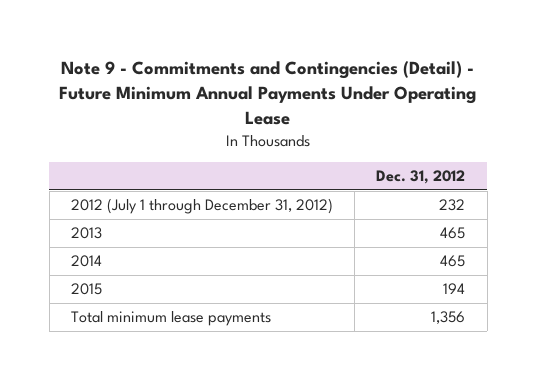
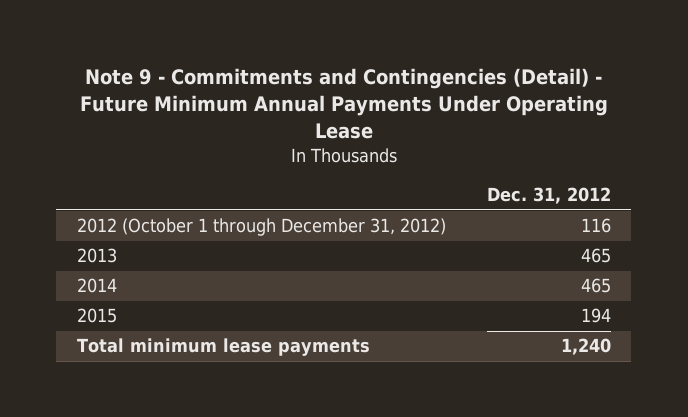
[71,198,334,215] 2012 (July 1 through December 31, 2012) -> [76,218,446,237] 2012 (October 1 through December 31, 2012)
[439,199,466,212] 232 -> [580,218,611,234] 116
[431,311,466,325] 1,356 -> [560,338,611,356] 1,240

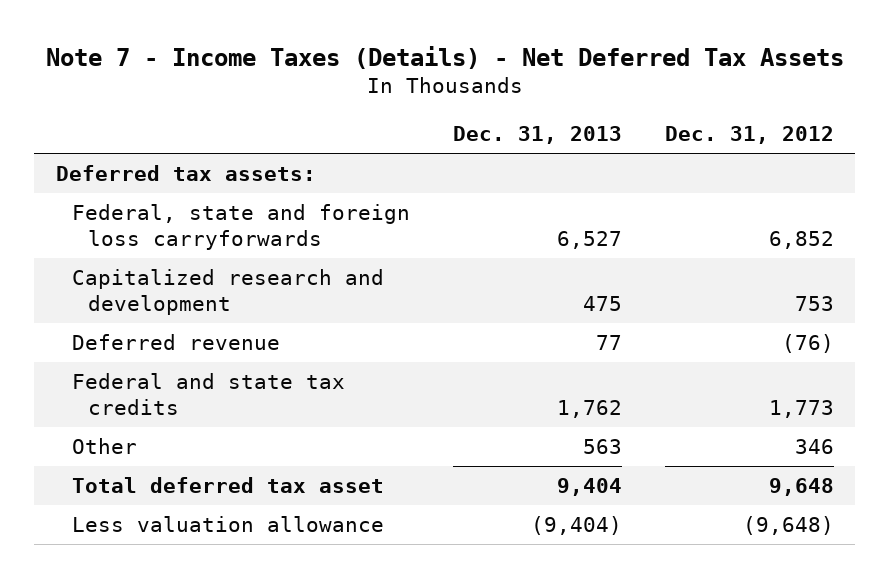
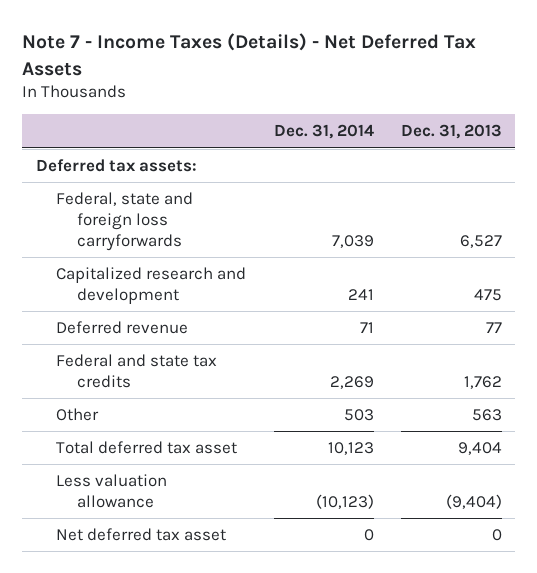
[664,126,834,145] Dec. 31, 2012 -> none
none -> [273,124,374,140] Dec. 31, 2014
none -> [56,528,227,542] Net deferred tax asset

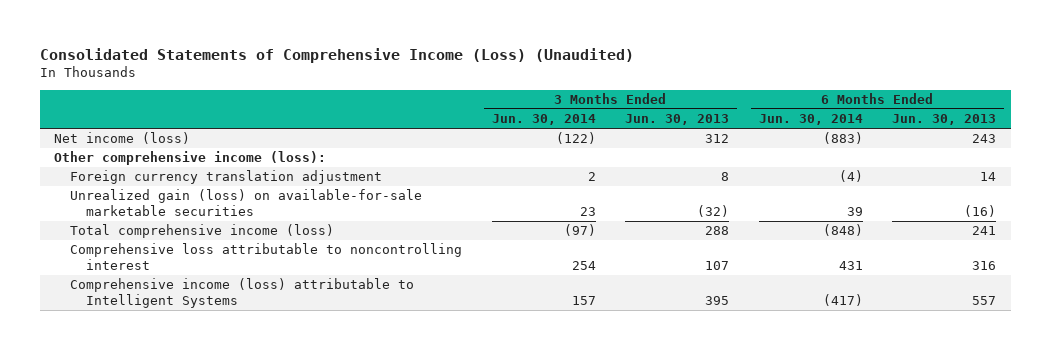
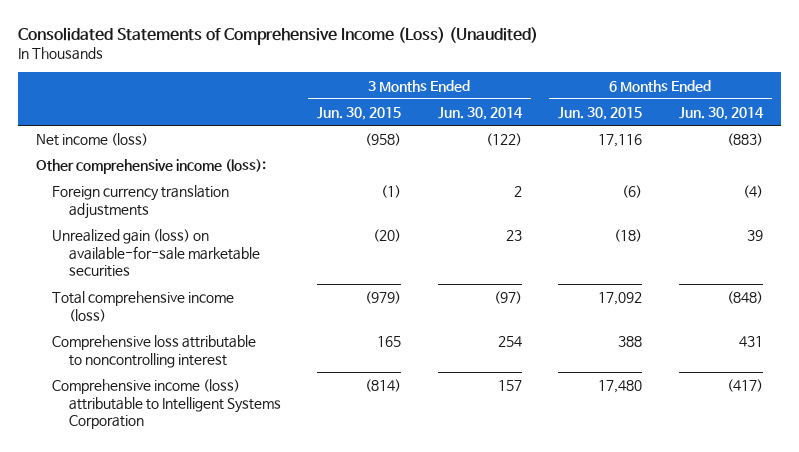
[625,114,730,126] Jun. 30, 2013 -> none
[892,114,997,126] Jun. 30, 2013 -> none
none -> [317,107,402,121] Jun. 30, 2015
none -> [558,107,643,121] Jun. 30, 2015
[70,170,383,185] Foreign currency translation adjustment -> [52,185,230,219] Foreign currency translation adjustments
[70,278,415,308] Comprehensive income (loss) attributable to Intelligent Systems -> [52,379,281,430] Comprehensive income (loss) attributable to Intelligent Systems Corporation

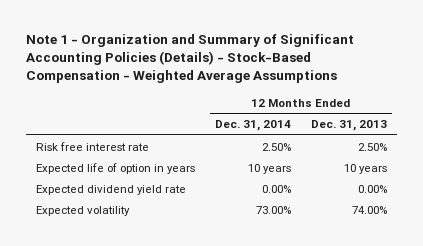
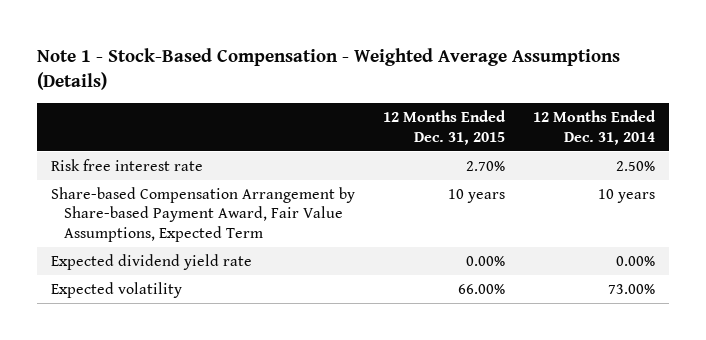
[25,34,354,84] Note 1 - Organization and Summary of Significant Accounting Policies (Details) - Stock-Based Compensation - Weighted Average Assumptions -> [36,48,620,91] Note 1 - Stock-Based Compensation - Weighted Average Assumptions (Details)
[310,119,387,131] Dec. 31, 2013 -> none
none -> [382,110,506,145] 12 Months Ended Dec. 31, 2015
[35,162,195,174] Expected life of option in years -> [50,186,355,242] Share-based Compensation Arrangement by Share-based Payment Award, Fair Value Assumptions, Expected Term

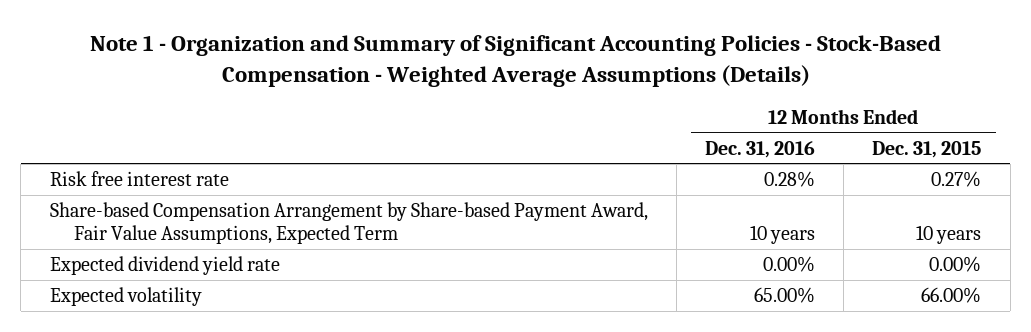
[36,48,620,91] Note 1 - Stock-Based Compensation - Weighted Average Assumptions (Details) -> [89,35,941,87] Note 1 - Organization and Summary of Significant Accounting Policies - Stock-Based Compensation - Weighted Average Assumptions (Details)
[532,110,656,145] 12 Months Ended Dec. 31, 2014 -> none
none -> [705,140,816,158] Dec. 31, 2016
[465,160,505,171] 2.70% -> [931,171,982,188] 0.27%

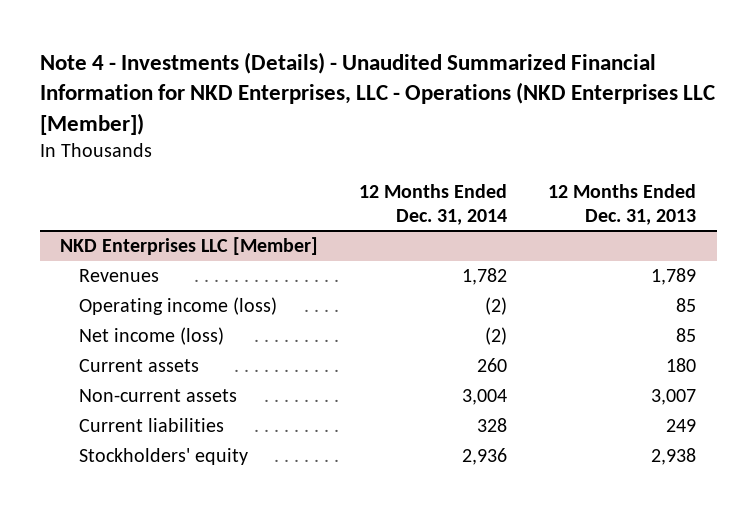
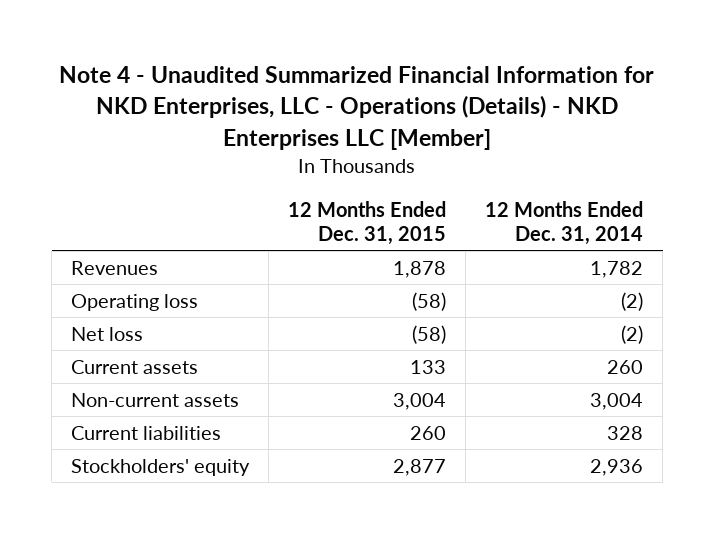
[39,52,715,135] Note 4 - Investments (Details) - Unaudited Summarized Financial Information for NKD Enterprises, LLC - Operations (NKD Enterprises LLC [Member]) -> [59,66,655,150] Note 4 - Unaudited Summarized Financial Information for NKD Enterprises, LLC - Operations (Details) - NKD Enterprises LLC [Member]
[548,183,697,225] 12 Months Ended Dec. 31, 2013 -> none
none -> [288,200,447,246] 12 Months Ended Dec. 31, 2015
[60,237,319,256] NKD Enterprises LLC [Member] -> none
[78,297,277,316] Operating income (loss) -> [71,293,199,311] Operating loss
[78,327,224,346] Net income (loss) -> [71,326,144,341] Net loss

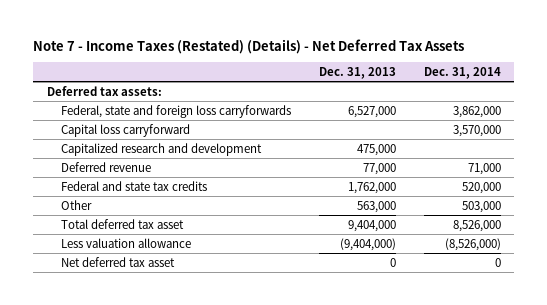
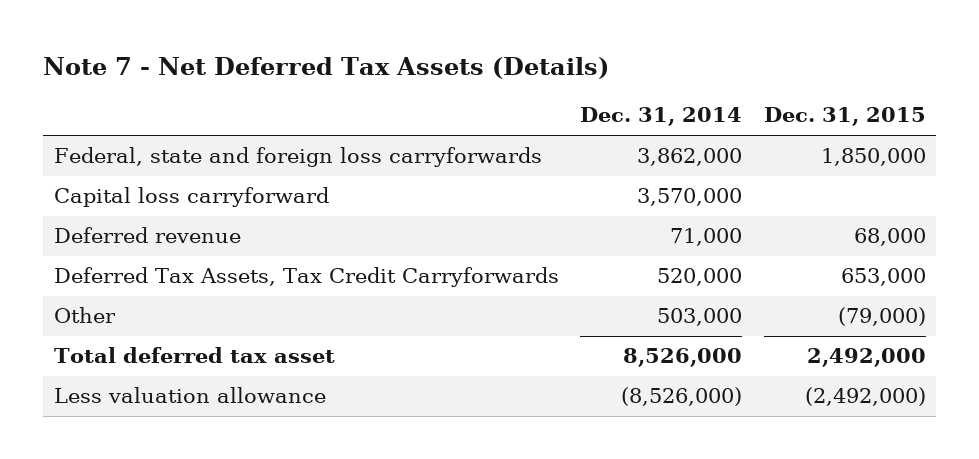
[32,38,464,54] Note 7 - Income Taxes (Restated) (Details) - Net Deferred Tax Assets -> [42,56,609,79] Note 7 - Net Deferred Tax Assets (Details)
[318,66,396,79] Dec. 31, 2013 -> none
none -> [763,107,926,127] Dec. 31, 2015
[46,85,162,96] Deferred tax assets: -> none
[61,142,263,156] Capitalized research and development -> none
[61,180,208,191] Federal and state tax credits -> [53,267,559,288] Deferred Tax Assets, Tax Credit Carryforwards
[61,256,176,267] Net deferred tax asset -> none

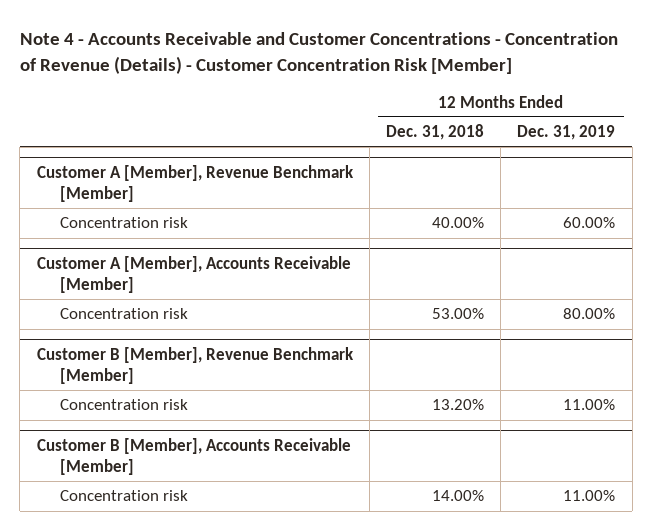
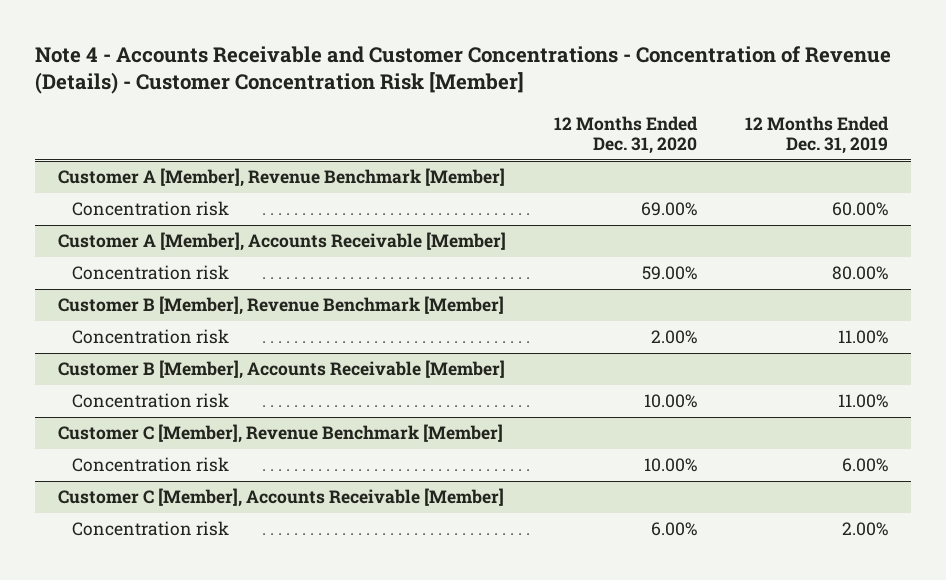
[385,124,484,141] Dec. 31, 2018 -> none
none -> [553,115,698,155] 12 Months Ended Dec. 31, 2020
none -> [58,424,504,444] Customer C [Member], Revenue Benchmark [Member]
none -> [71,457,229,473] Concentration risk
none -> [58,488,505,508] Customer C [Member], Accounts Receivable [Member]
none -> [71,521,229,537] Concentration risk

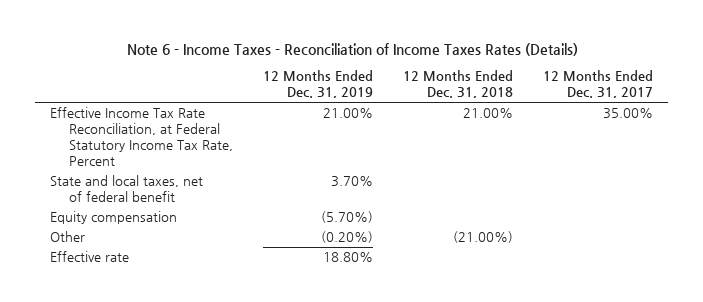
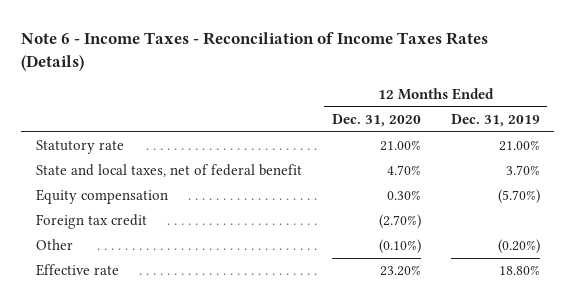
[403,70,514,99] 12 Months Ended Dec. 31, 2018 -> none
[543,70,654,99] 12 Months Ended Dec. 31, 2017 -> none
none -> [331,114,421,128] Dec. 31, 2020
[49,107,234,166] Effective Income Tax Rate Reconciliation, at Federal Statutory Income Tax Rate, Percent -> [35,140,124,155] Statutory rate
none -> [35,214,147,230] Foreign tax credit

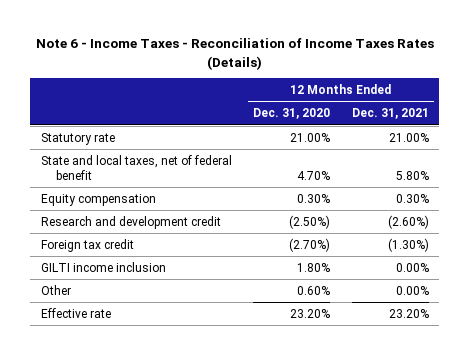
[450,114,540,128] Dec. 31, 2019 -> none
none -> [351,108,429,120] Dec. 31, 2021
none -> [40,215,221,229] Research and development credit
none -> [40,261,166,272] GILTI income inclusion
[378,239,421,255] (0.10%) -> [297,285,331,295] 0.60%

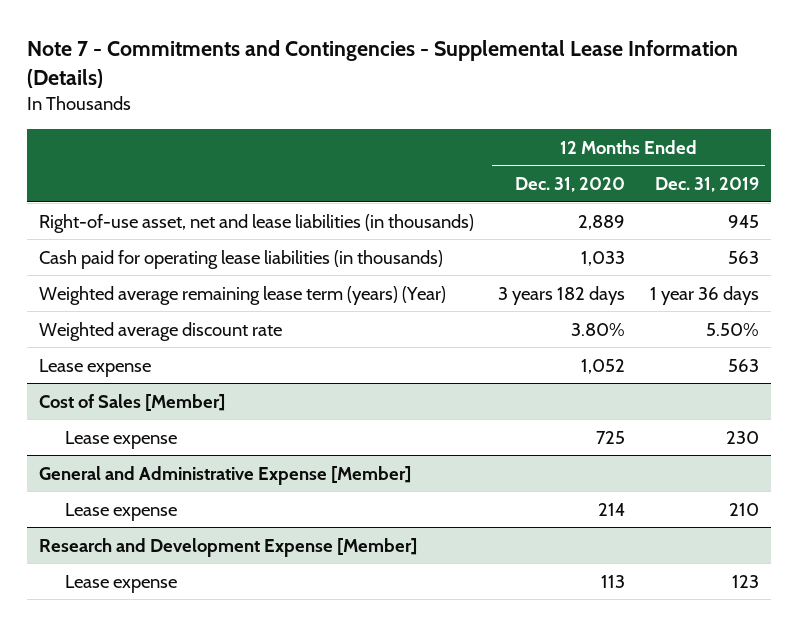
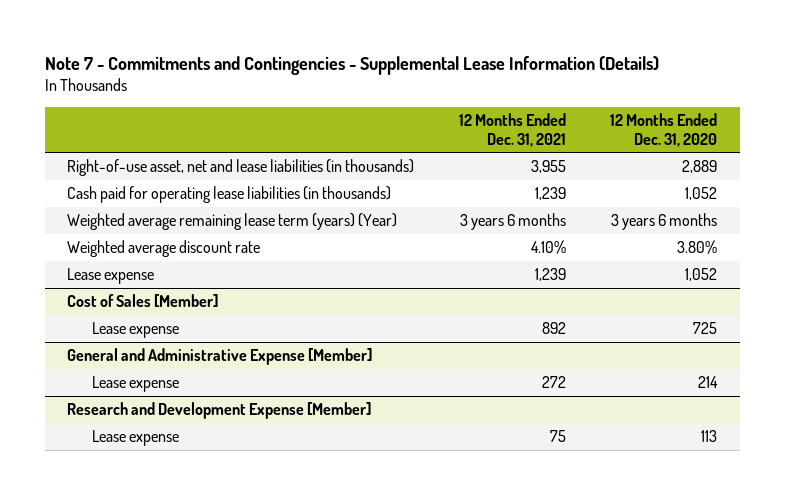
[654,176,759,192] Dec. 31, 2019 -> none
none -> [458,113,566,147] 12 Months Ended Dec. 31, 2021
[581,250,626,266] 1,033 -> [685,187,718,201] 1,052
[498,285,626,305] 3 years 182 days -> [611,213,718,231] 3 years 6 months

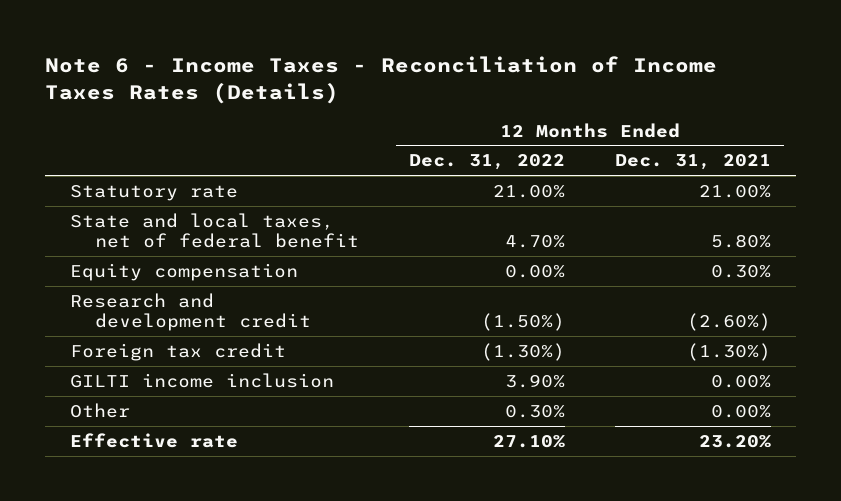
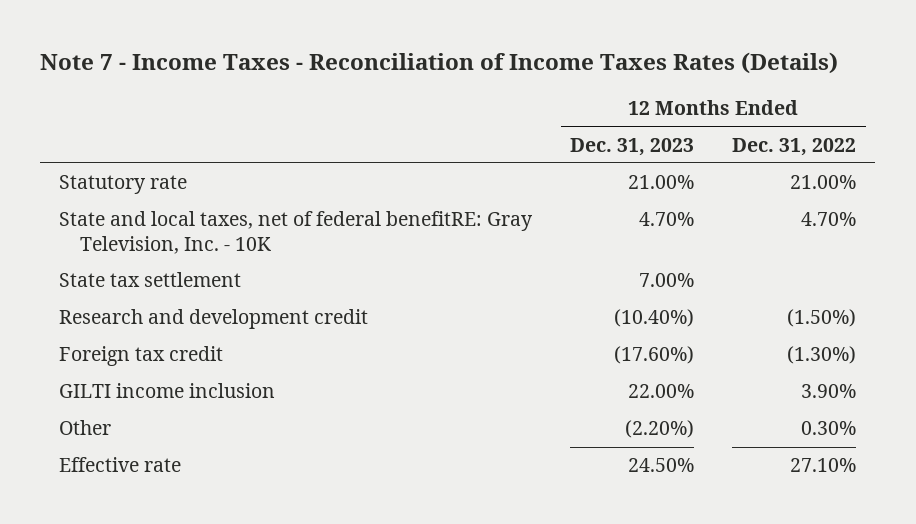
[45,55,718,104] Note 6 - Income Taxes - Reconciliation of Income Taxes Rates (Details) -> [40,52,839,75] Note 7 - Income Taxes - Reconciliation of Income Taxes Rates (Details)
[615,154,772,171] Dec. 31, 2021 -> none
none -> [570,137,695,156] Dec. 31, 2023
[70,262,299,281] Equity compensation -> none
[70,212,359,249] State and local taxes, net of federal benefit -> [59,211,534,254] State and local taxes, net of federal benefitRE: Gray Television, Inc. - 10K
none -> [59,272,242,288] State tax settlement

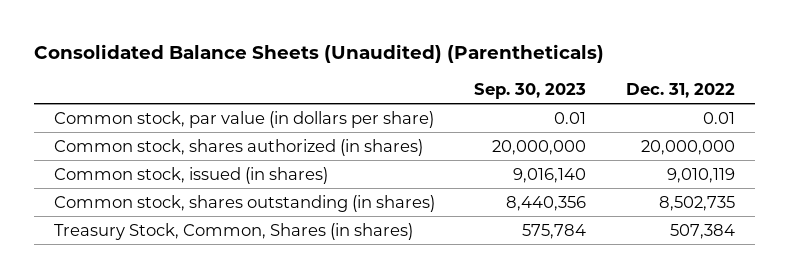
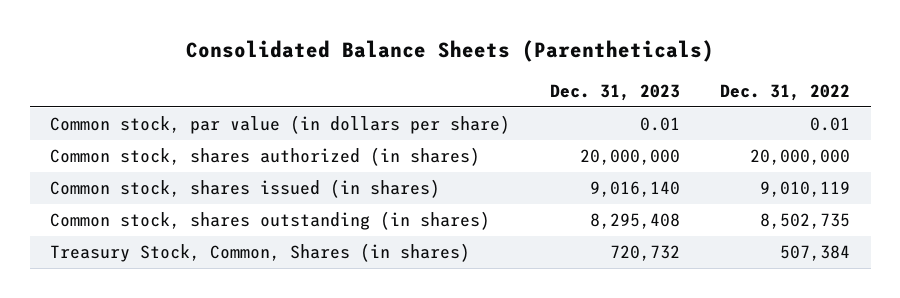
[33,44,604,64] Consolidated Balance Sheets (Unaudited) (Parentheticals) -> [186,40,715,63] Consolidated Balance Sheets (Parentheticals)
[474,83,587,100] Sep. 30, 2023 -> none
none -> [550,83,681,101] Dec. 31, 2023
[53,166,328,184] Common stock, issued (in shares) -> [49,178,440,198] Common stock, shares issued (in shares)

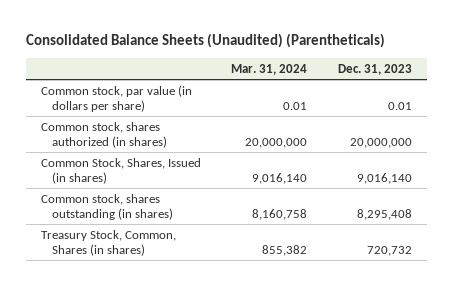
[186,40,715,63] Consolidated Balance Sheets (Parentheticals) -> [25,33,385,49] Consolidated Balance Sheets (Unaudited) (Parentheticals)
[720,83,851,101] Dec. 31, 2022 -> none
none -> [231,63,308,75] Mar. 31, 2024
[49,178,440,198] Common stock, shares issued (in shares) -> [40,157,201,184] Common Stock, Shares, Issued (in shares)

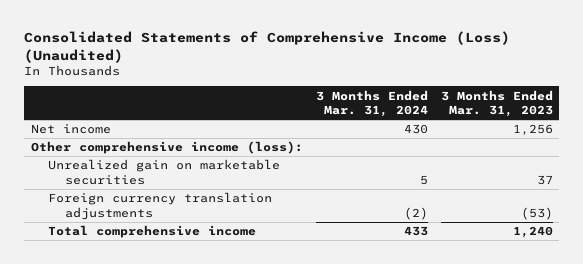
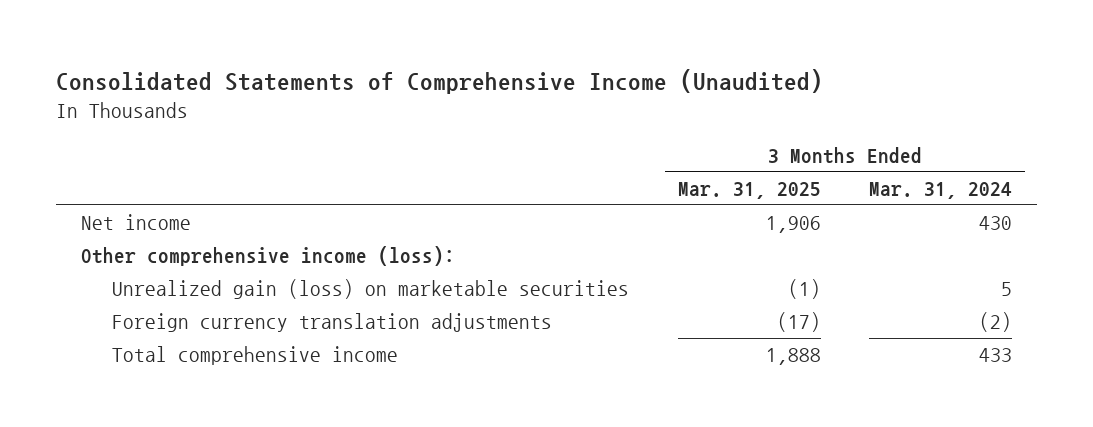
[24,30,511,63] Consolidated Statements of Comprehensive Income (Loss) (Unaudited) -> [56,68,824,94] Consolidated Statements of Comprehensive Income (Unaudited)
[440,89,553,118] 3 Months Ended Mar. 31, 2023 -> none
none -> [677,182,821,200] Mar. 31, 2025
[47,159,280,185] Unrealized gain on marketable securities -> [111,279,629,300] Unrealized gain (loss) on marketable securities

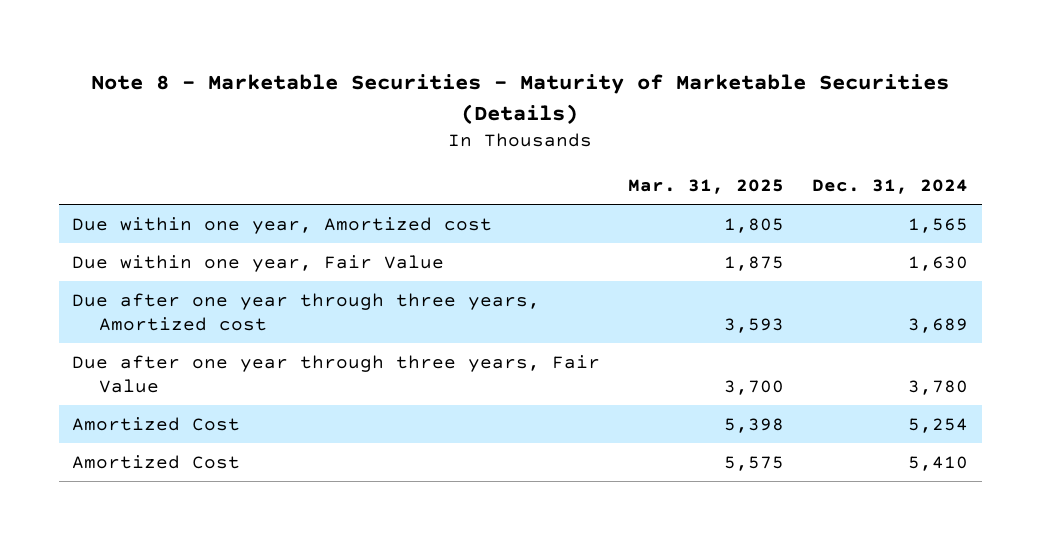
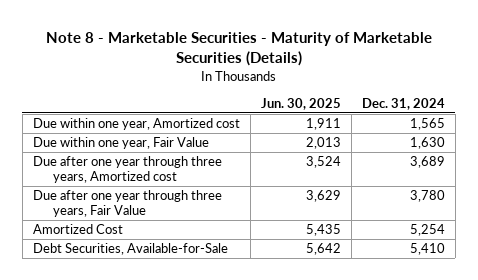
[628,179,785,195] Mar. 31, 2025 -> none
none -> [260,98,341,111] Jun. 30, 2025
[72,454,241,469] Amortized Cost -> [32,243,228,256] Debt Securities, Available-for-Sale

